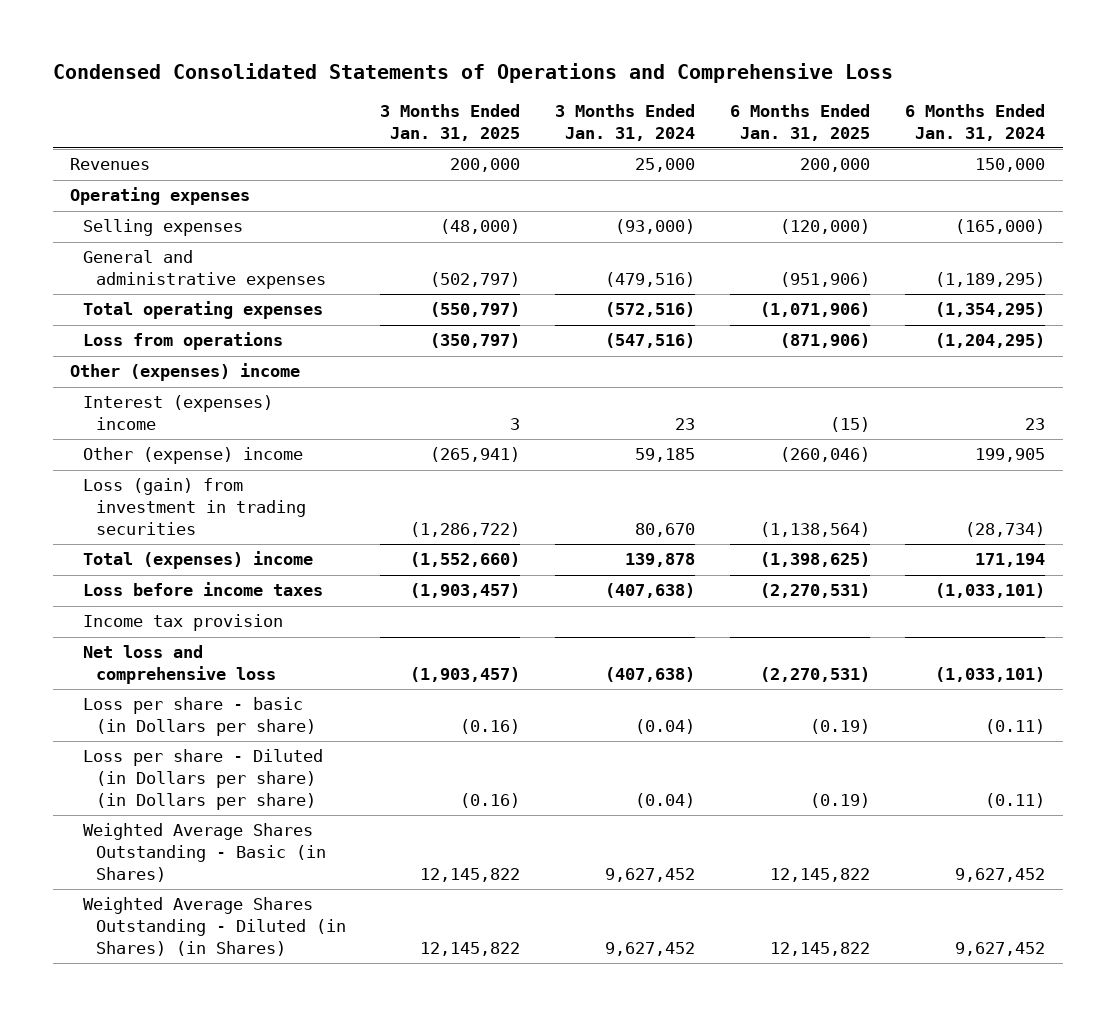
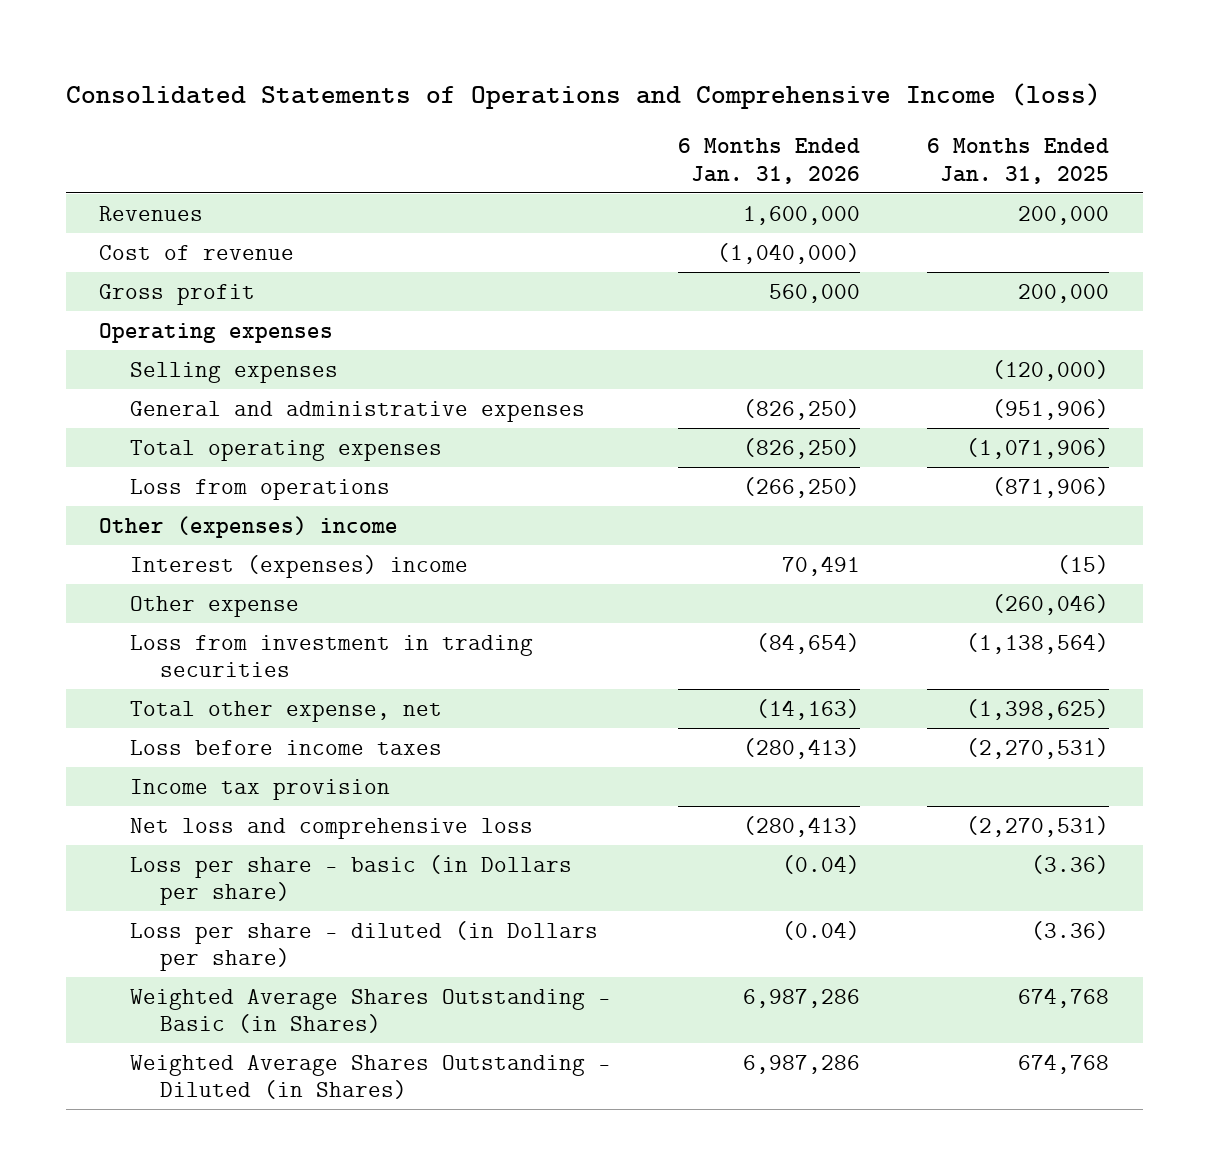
[52,62,893,83] Condensed Consolidated Statements of Operations and Comprehensive Loss -> [65,82,1101,109] Consolidated Statements of Operations and Comprehensive Income (loss)
[380,104,521,141] 3 Months Ended Jan. 31, 2025 -> none
[555,104,696,141] 3 Months Ended Jan. 31, 2024 -> none
[905,104,1046,141] 6 Months Ended Jan. 31, 2024 -> none
none -> [677,138,860,184] 6 Months Ended Jan. 31, 2026
none -> [99,244,295,260] Cost of revenue
none -> [99,283,256,305] Gross profit
[82,447,303,465] Other (expense) income -> [129,595,299,617] Other expense
[82,478,306,535] Loss (gain) from investment in trading securities -> [129,634,533,678] Loss from investment in trading securities
[82,551,313,570] Total (expenses) income -> [129,700,442,722] Total other expense, net
[810,719,871,735] (0.19) -> [1031,854,1110,874] (3.36)
[82,749,323,810] Loss per share - Diluted (in Dollars per share) (in Dollars per share) -> [129,920,598,972] Loss per share - diluted (in Dollars per share)
[810,792,871,808] (0.19) -> [1031,920,1110,940] (3.36)
[770,867,871,882] 12,145,822 -> [1018,987,1110,1008] 674,768
[82,897,346,956] Weighted Average Shares Outstanding - Diluted (in Shares) (in Shares) -> [129,1054,611,1100] Weighted Average Shares Outstanding - Diluted (in Shares)
[770,941,871,956] 12,145,822 -> [1018,1053,1110,1074] 674,768

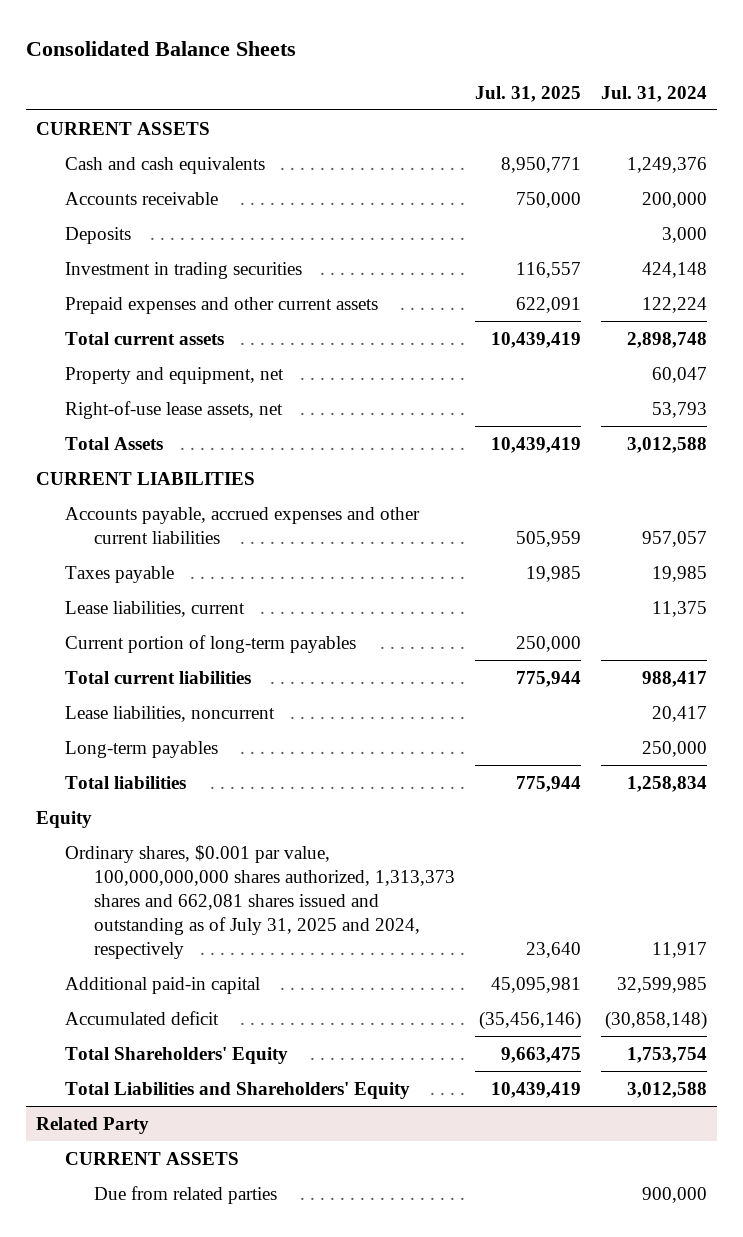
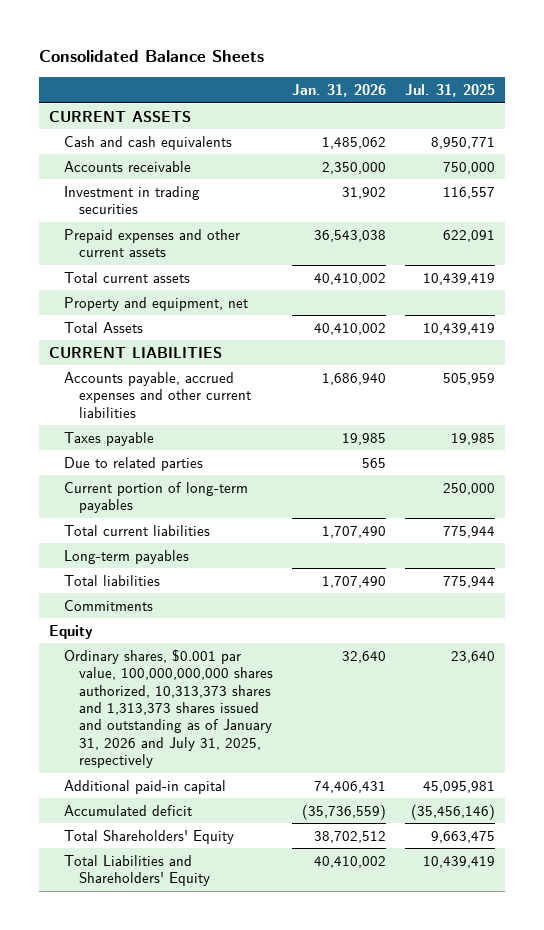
[600,85,707,102] Jul. 31, 2024 -> none
none -> [292,84,387,98] Jan. 31, 2026
[64,226,131,244] Deposits -> none
[64,400,283,419] Right-of-use lease assets, net -> none
[64,600,245,617] Lease liabilities, current -> none
none -> [63,456,203,471] Due to related parties
[64,705,275,722] Lease liabilities, noncurrent -> none
none -> [63,599,153,611] Commitments
[64,844,455,959] Ordinary shares, $0.001 par value, 100,000,000,000 shares authorized, 1,313,373 shares and 662,081 shares issued and outstanding as of July 31, 2025 and 2024, respectively -> [63,648,273,769] Ordinary shares, $0.001 par value, 100,000,000,000 shares authorized, 10,313,373 shares and 1,313,373 shares issued and outstanding as of January 31, 2026 and July 31, 2025, respectively
[35,1116,149,1134] Related Party -> none
[64,1151,239,1165] CURRENT ASSETS -> none
[93,1185,277,1204] Due from related parties -> none

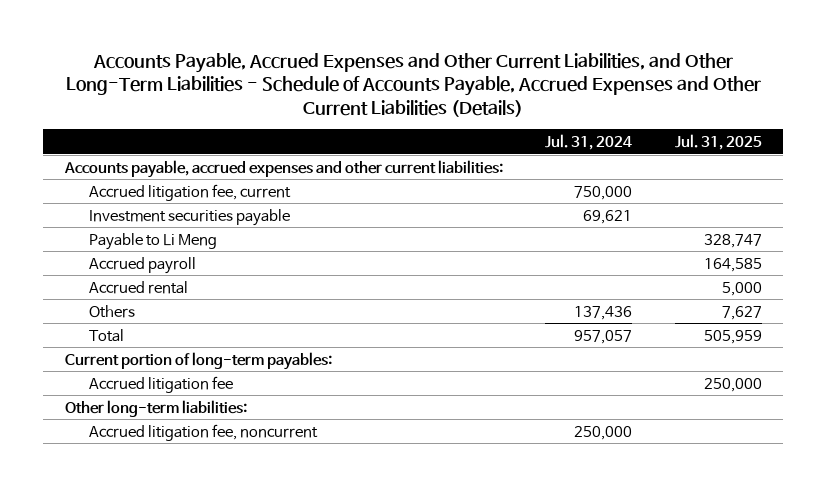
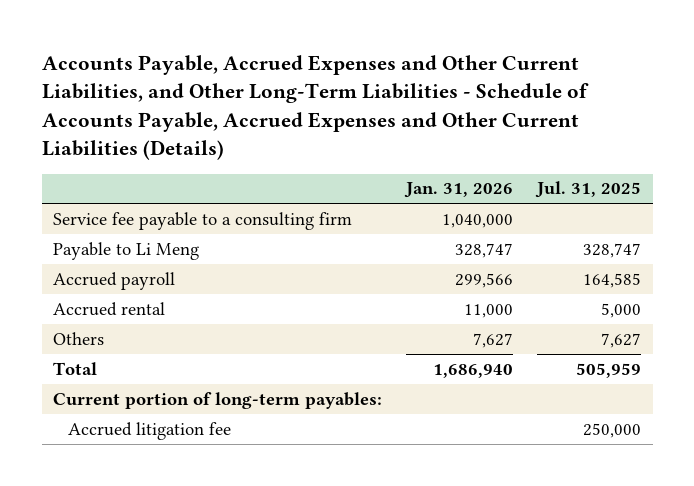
[545,133,633,150] Jul. 31, 2024 -> none
none -> [404,182,514,199] Jan. 31, 2026
[63,159,503,178] Accounts payable, accrued expenses and other current liabilities: -> none
[88,208,290,226] Investment securities payable -> none
[88,183,291,201] Accrued litigation fee, current -> [53,211,353,230] Service fee payable to a consulting firm
[64,399,247,417] Other long-term liabilities: -> none
[88,423,318,441] Accrued litigation fee, noncurrent -> none

